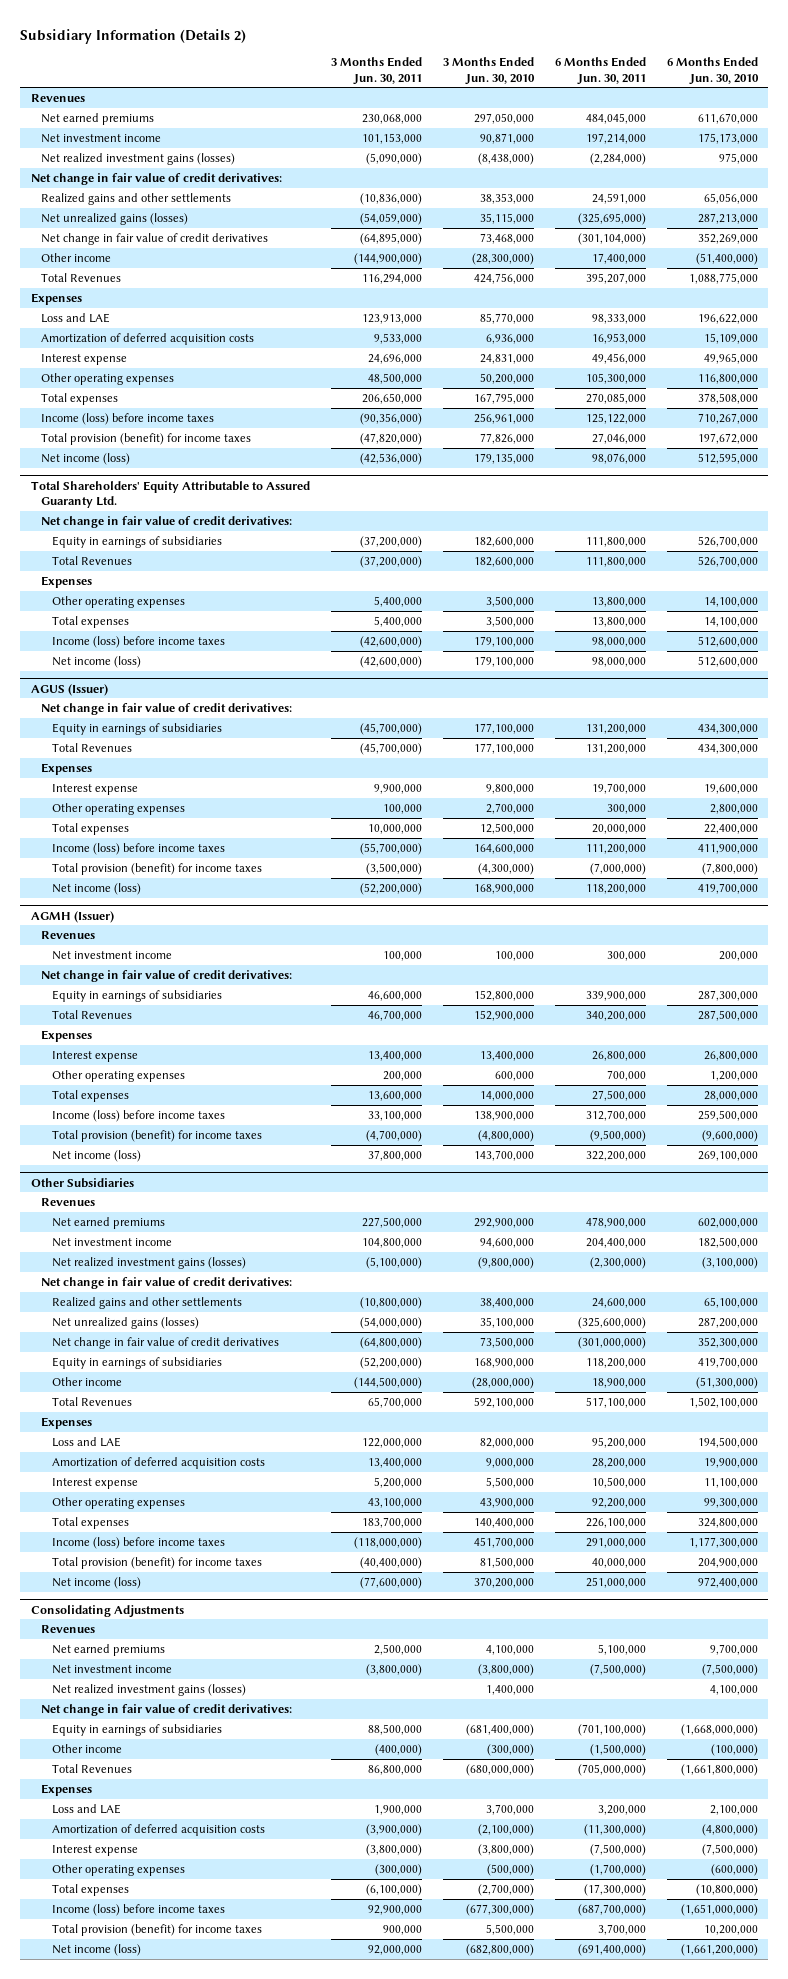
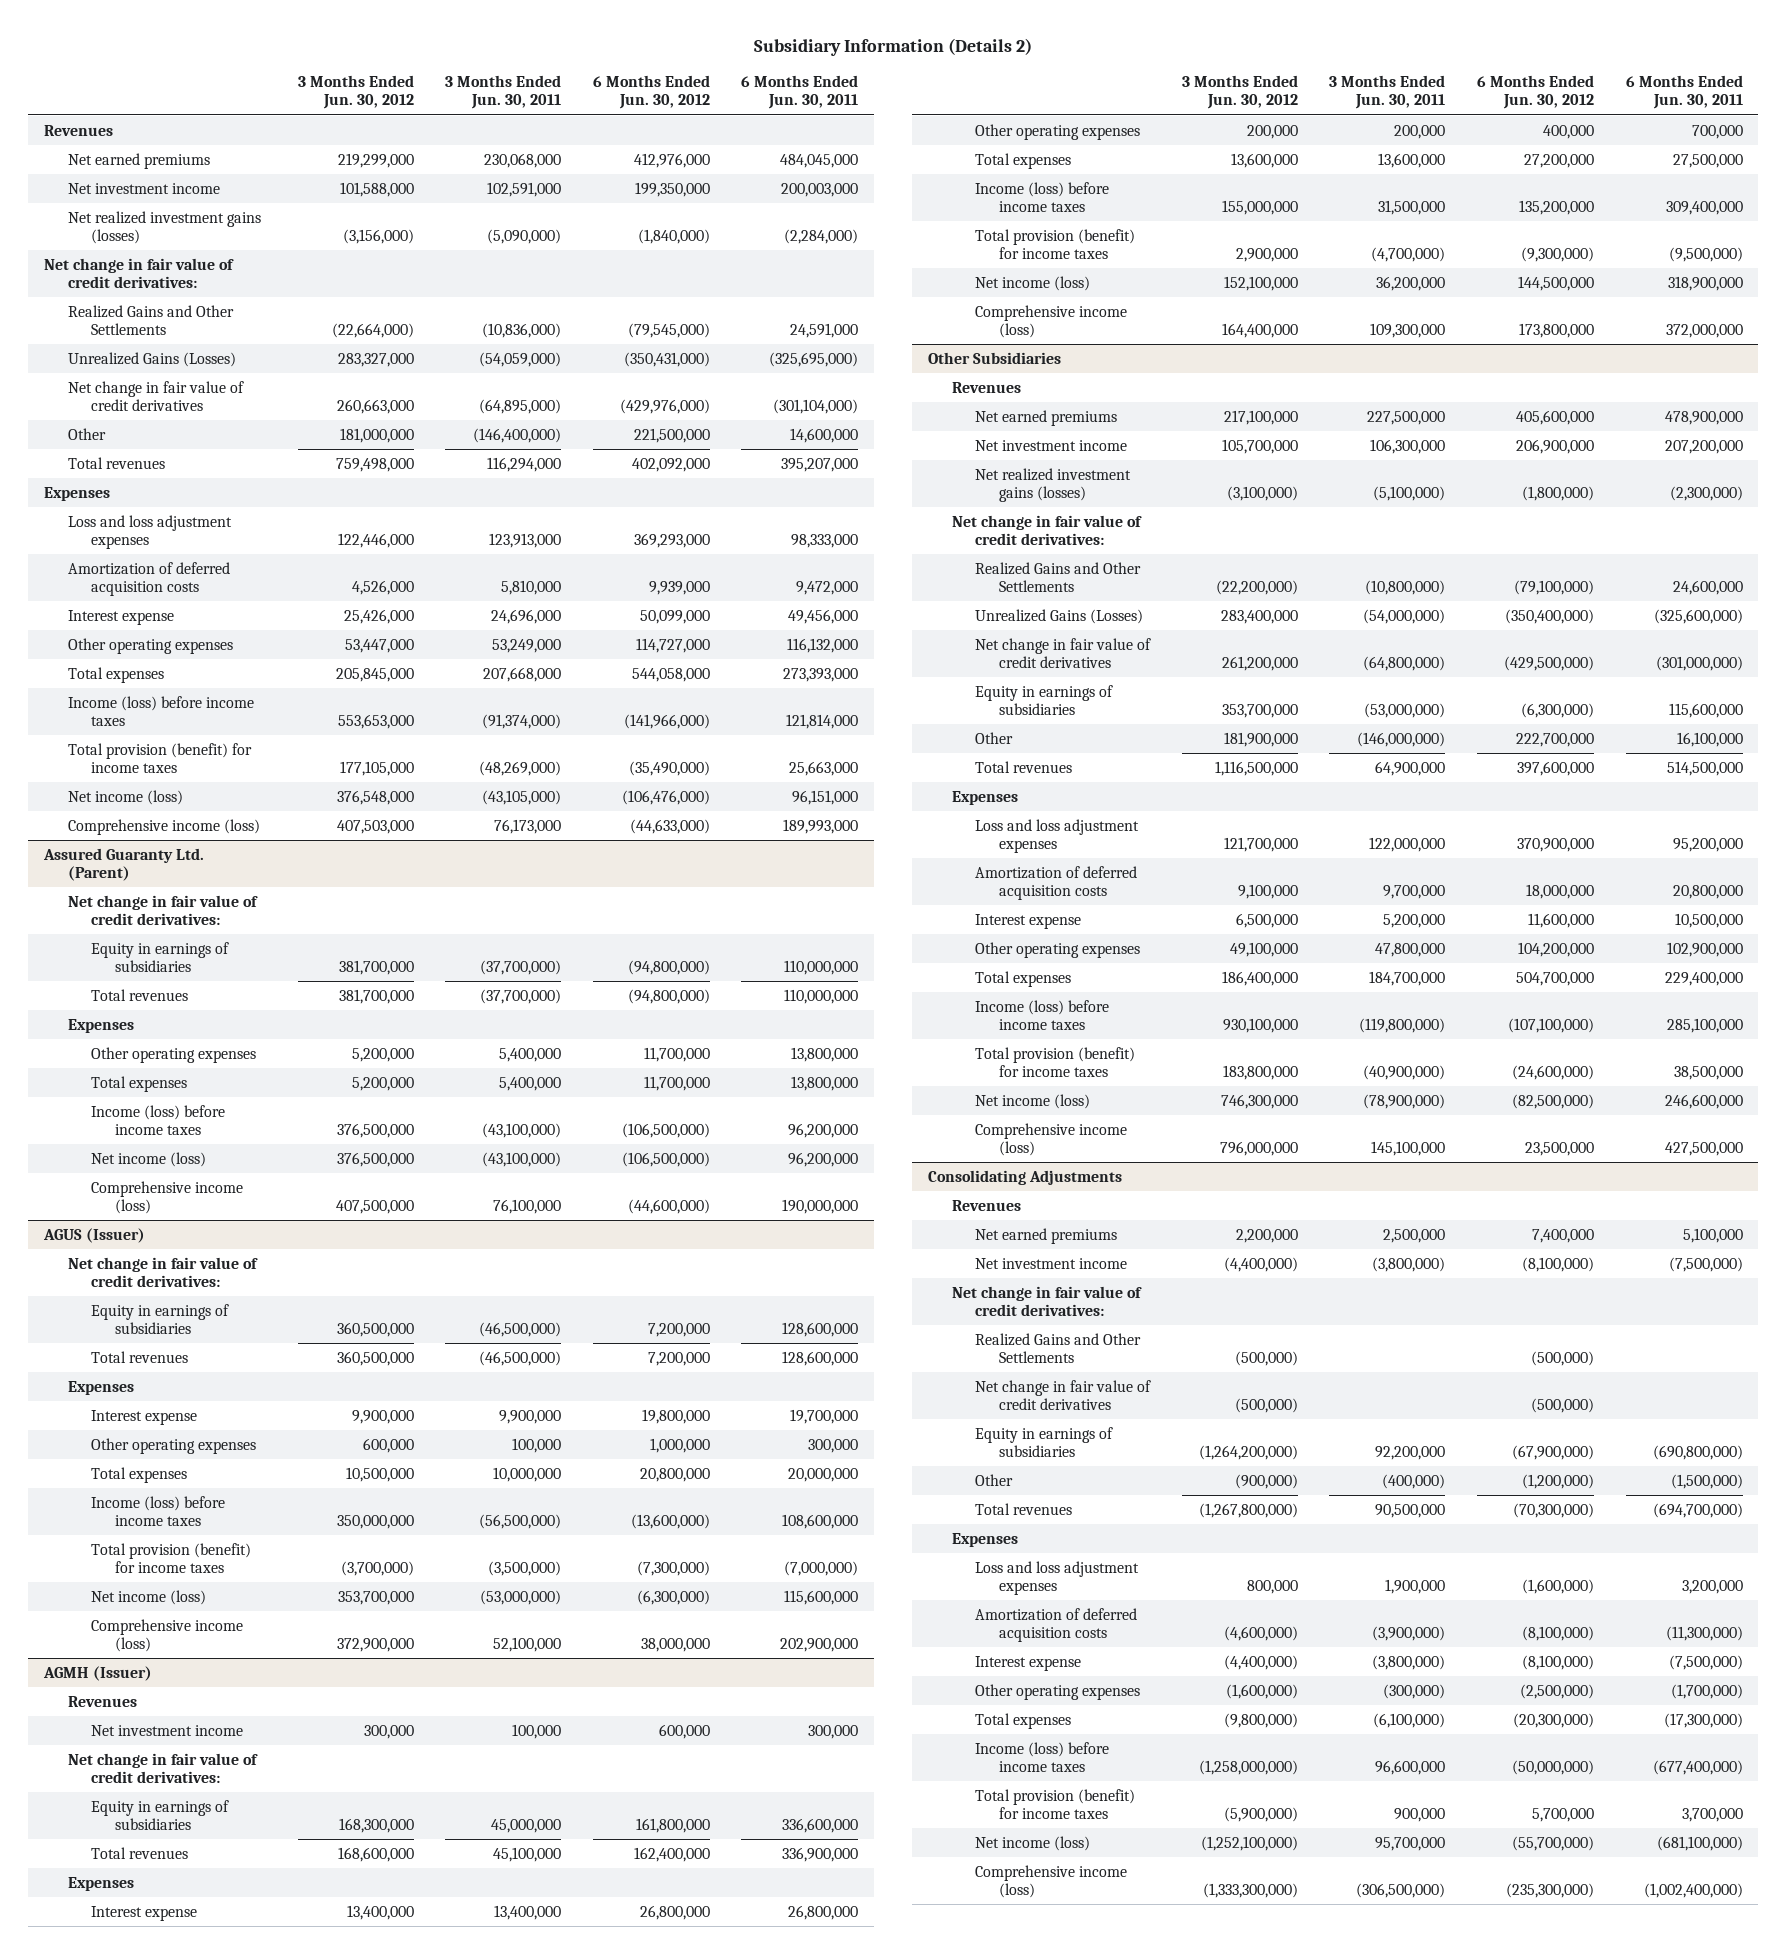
[442,57,535,85] 3 Months Ended Jun. 30, 2010 -> none
[666,57,759,85] 6 Months Ended Jun. 30, 2010 -> none
none -> [297,74,414,110] 3 Months Ended Jun. 30, 2012
none -> [592,74,710,110] 6 Months Ended Jun. 30, 2012
[361,132,422,144] 101,153,000 -> [487,181,562,197] 102,591,000
[585,132,646,144] 197,214,000 -> [781,182,859,197] 200,003,000
[41,192,232,205] Realized gains and other settlements -> [67,304,234,335] Realized Gains and Other Settlements
[41,212,189,225] Net unrealized gains (losses) -> [67,351,236,367] Unrealized Gains (Losses)
[41,252,112,262] Other income -> [67,427,106,440] Other
[353,252,422,265] (144,900,000) -> [473,427,562,443] (146,400,000)
[591,252,646,264] 17,400,000 -> [790,427,859,443] 14,600,000
[41,272,122,282] Total Revenues -> [67,456,165,469] Total revenues
[41,312,111,323] Loss and LAE -> [67,514,232,549] Loss and loss adjustment expenses
[373,332,422,344] 9,533,000 -> [501,579,562,595] 5,810,000
[591,332,646,344] 16,953,000 -> [796,580,859,595] 9,472,000
[30,480,310,508] Total Shareholders' Equity Attributable to Assured Guaranty Ltd. -> none
[367,372,422,384] 48,500,000 -> [492,638,562,653] 53,249,000
[585,372,646,384] 105,300,000 -> [787,637,859,653] 116,132,000
[361,392,422,404] 206,650,000 -> [483,666,562,682] 207,668,000
[585,392,646,404] 270,085,000 -> [783,667,859,682] 273,393,000
[359,412,422,425] (90,356,000) -> [482,713,562,729] (91,374,000)
[585,412,646,424] 125,122,000 -> [786,713,859,729] 121,814,000
[359,432,422,445] (47,820,000) -> [479,760,562,776] (48,269,000)
[591,432,646,444] 27,046,000 -> [789,760,859,776] 25,663,000
[359,452,422,465] (42,536,000) -> [482,789,562,805] (43,105,000)
[591,452,646,464] 98,076,000 -> [792,789,859,805] 96,151,000
none -> [67,818,260,835] Comprehensive income (loss)
none -> [43,847,205,881] Assured Guaranty Ltd. (Parent)
[359,535,422,548] (37,200,000) -> [480,959,562,975] (37,700,000)
[585,536,646,547] 111,800,000 -> [784,959,859,975] 110,000,000
[51,555,132,565] Total Revenues -> [91,988,189,1001] Total revenues
[359,555,422,568] (37,200,000) -> [480,988,562,1004] (37,700,000)
[585,556,646,567] 111,800,000 -> [784,988,859,1004] 110,000,000
[359,635,422,648] (42,600,000) -> [482,1122,562,1138] (43,100,000)
[591,636,646,647] 98,000,000 -> [788,1122,859,1138] 96,200,000
[359,655,422,668] (42,600,000) -> [482,1151,562,1167] (43,100,000)
[591,656,646,667] 98,000,000 -> [788,1151,859,1167] 96,200,000
none -> [91,1180,244,1214] Comprehensive income (loss)
[359,722,422,735] (45,700,000) -> [479,1321,562,1337] (46,500,000)
[585,723,646,734] 131,200,000 -> [782,1321,859,1337] 128,600,000
[51,742,132,752] Total Revenues -> [91,1350,189,1363] Total revenues
[359,742,422,755] (45,700,000) -> [479,1350,562,1366] (46,500,000)
[585,743,646,754] 131,200,000 -> [782,1350,859,1366] 128,600,000
[359,842,422,855] (55,700,000) -> [479,1513,562,1529] (56,500,000)
[585,843,646,854] 111,200,000 -> [782,1513,859,1529] 108,600,000
[359,882,422,895] (52,200,000) -> [480,1589,562,1605] (53,000,000)
[585,883,646,894] 118,200,000 -> [784,1589,859,1605] 115,600,000
none -> [91,1618,244,1652] Comprehensive income (loss)
[367,990,422,1001] 46,600,000 -> [491,1818,562,1833] 45,000,000
[585,990,646,1001] 339,900,000 -> [782,1817,859,1833] 336,600,000
[51,1009,132,1019] Total Revenues -> [91,1846,189,1859] Total revenues
[367,1009,422,1021] 46,700,000 -> [493,1846,562,1862] 45,100,000
[585,1010,646,1021] 340,200,000 -> [782,1846,859,1862] 336,900,000
[367,1110,422,1121] 33,100,000 -> [1378,199,1446,215] 31,500,000
[585,1109,646,1121] 312,700,000 -> [1665,200,1743,215] 309,400,000
[367,1149,422,1161] 37,800,000 -> [1376,275,1446,291] 36,200,000
[585,1150,646,1161] 322,200,000 -> [1667,275,1743,291] 318,900,000
none -> [975,304,1128,338] Comprehensive income (loss)
[361,1237,422,1248] 104,800,000 -> [1370,438,1446,454] 106,300,000
[585,1237,646,1248] 204,400,000 -> [1664,439,1743,454] 207,200,000
[51,1296,242,1309] Realized gains and other settlements -> [975,561,1142,592] Realized Gains and Other Settlements
[51,1316,199,1329] Net unrealized gains (losses) -> [975,608,1144,624] Unrealized Gains (Losses)
[359,1356,422,1369] (52,200,000) -> [1364,702,1446,718] (53,000,000)
[585,1357,646,1368] 118,200,000 -> [1668,702,1743,718] 115,600,000
[51,1376,122,1386] Other income -> [975,731,1014,744] Other
[353,1376,422,1389] (144,500,000) -> [1357,731,1446,747] (146,000,000)
[591,1377,646,1388] 18,900,000 -> [1676,731,1743,747] 16,100,000
[51,1396,132,1406] Total Revenues -> [975,760,1073,773] Total revenues
[367,1396,422,1408] 65,700,000 -> [1375,760,1446,776] 64,900,000
[585,1396,646,1408] 517,100,000 -> [1666,760,1743,776] 514,500,000
[51,1436,121,1447] Loss and LAE -> [975,818,1140,853] Loss and loss adjustment expenses
[367,1457,422,1468] 13,400,000 -> [1383,884,1446,899] 9,700,000
[591,1457,646,1468] 28,200,000 -> [1672,884,1743,899] 20,800,000
[367,1497,422,1508] 43,100,000 -> [1375,942,1446,957] 47,800,000
[591,1497,646,1508] 92,200,000 -> [1666,941,1743,957] 102,900,000
[361,1516,422,1528] 183,700,000 -> [1369,970,1446,986] 184,700,000
[585,1517,646,1528] 226,100,000 -> [1664,971,1743,986] 229,400,000
[353,1536,422,1549] (118,000,000) -> [1359,1017,1446,1033] (119,800,000)
[585,1537,646,1548] 291,000,000 -> [1666,1017,1743,1033] 285,100,000
[359,1556,422,1569] (40,400,000) -> [1363,1064,1446,1080] (40,900,000)
[591,1557,646,1568] 40,000,000 -> [1673,1065,1743,1080] 38,500,000
[359,1576,422,1589] (77,600,000) -> [1363,1093,1446,1109] (78,900,000)
[585,1576,646,1588] 251,000,000 -> [1664,1093,1743,1109] 246,600,000
none -> [975,1122,1128,1156] Comprehensive income (loss)
[51,1683,246,1696] Net realized investment gains (losses) -> none
none -> [975,1332,1142,1363] Realized Gains and Other Settlements
none -> [975,1379,1152,1410] Net change in fair value of credit derivatives
[367,1723,422,1735] 88,500,000 -> [1375,1445,1446,1460] 92,200,000
[577,1723,646,1736] (701,100,000) -> [1652,1444,1743,1460] (690,800,000)
[51,1743,122,1753] Other income -> [975,1473,1014,1486] Other
[51,1763,132,1773] Total Revenues -> [975,1502,1073,1515] Total revenues
[367,1764,422,1775] 86,800,000 -> [1375,1503,1446,1518] 90,500,000
[577,1763,646,1776] (705,000,000) -> [1652,1502,1743,1518] (694,700,000)
[51,1803,121,1814] Loss and LAE -> [975,1560,1140,1595] Loss and loss adjustment expenses
[367,1904,422,1915] 92,900,000 -> [1375,1759,1446,1775] 96,600,000
[577,1903,646,1916] (687,700,000) -> [1652,1759,1743,1775] (677,400,000)
[367,1944,422,1955] 92,000,000 -> [1375,1836,1446,1851] 95,700,000
[577,1943,646,1956] (691,400,000) -> [1656,1835,1743,1851] (681,100,000)
none -> [975,1864,1128,1898] Comprehensive income (loss)

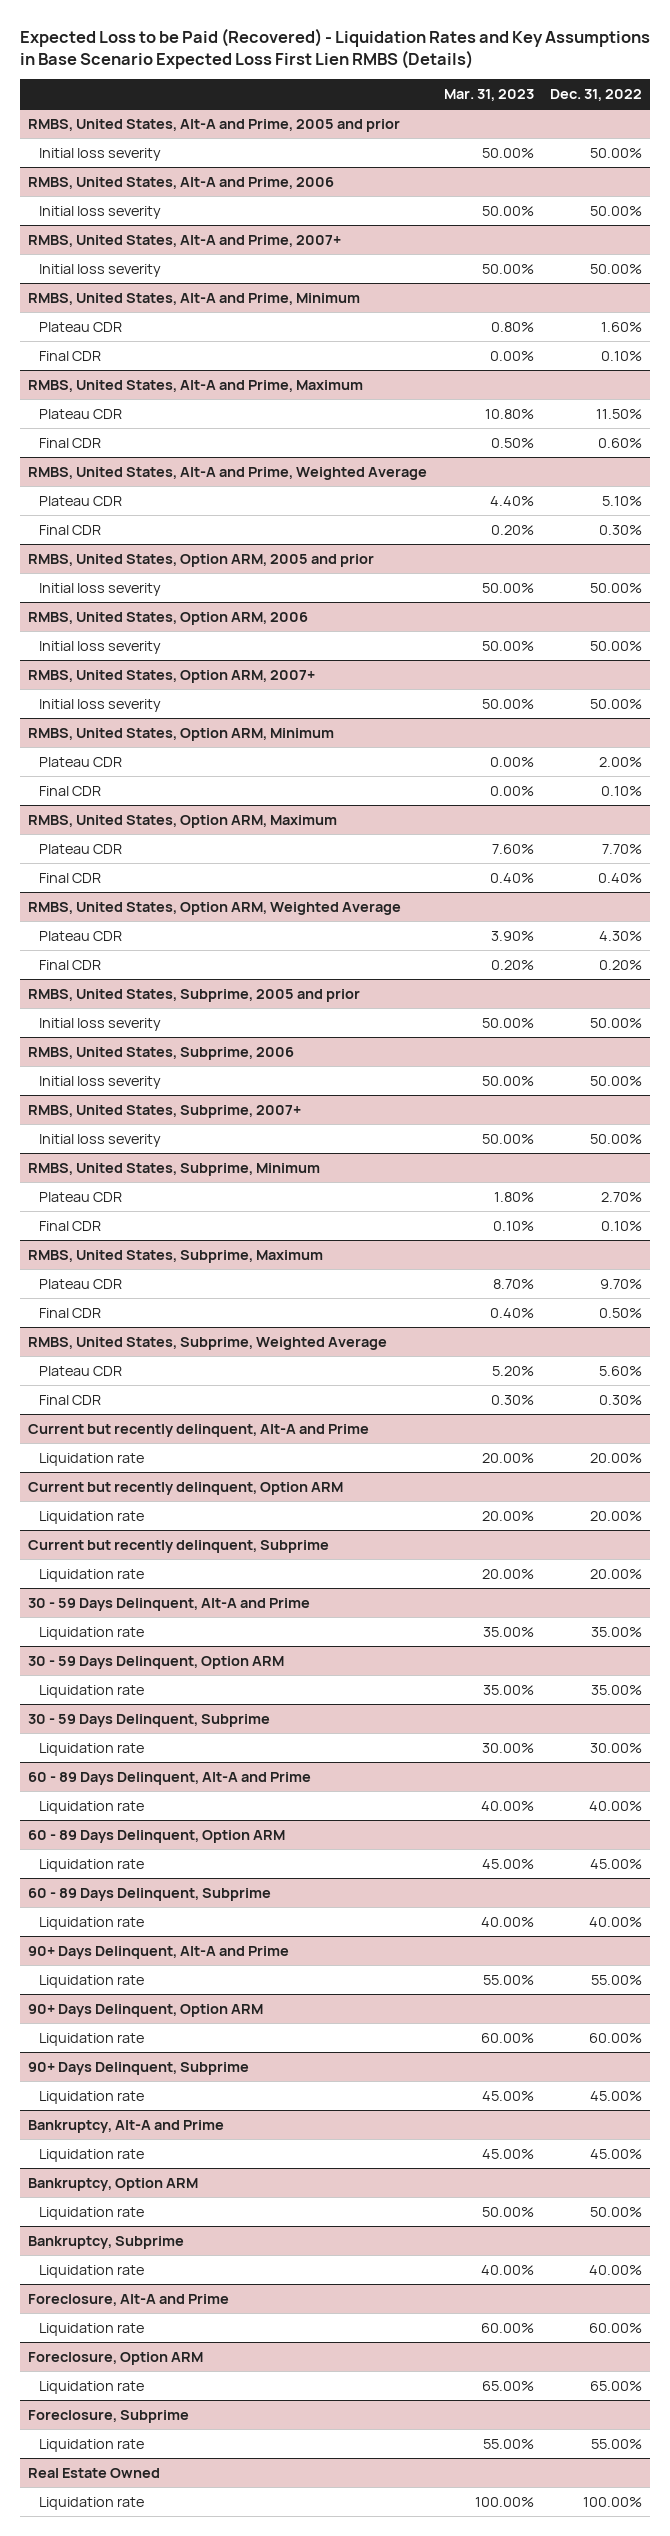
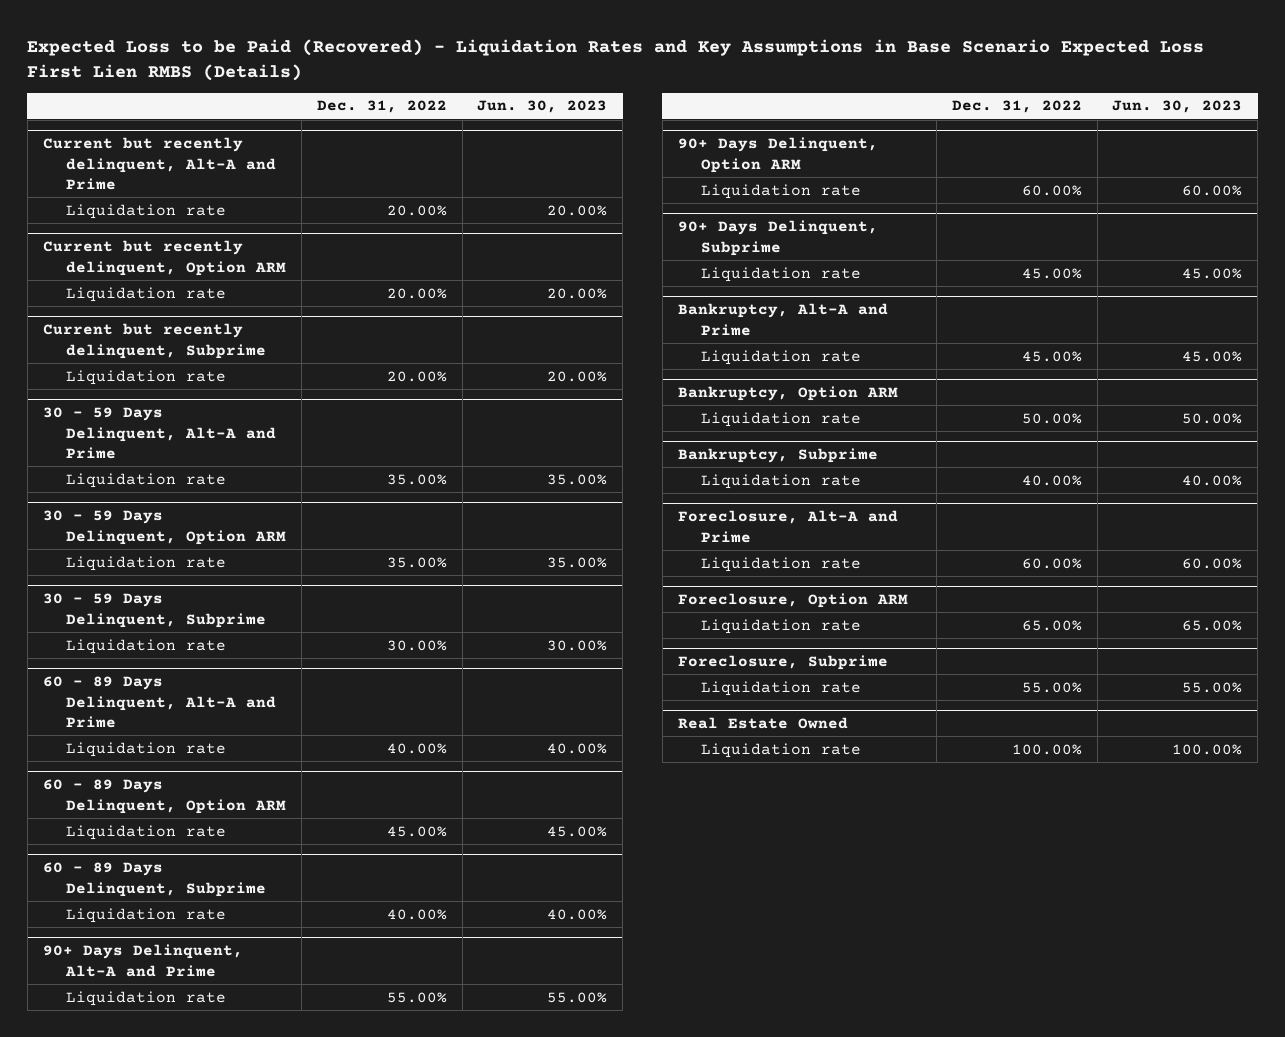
[443,89,534,102] Mar. 31, 2023 -> none
none -> [477,100,608,114] Jun. 30, 2023
[28,118,401,132] RMBS, United States, Alt-A and Prime, 2005 and prior -> none
[39,147,162,161] Initial loss severity -> none
[28,176,335,189] RMBS, United States, Alt-A and Prime, 2006 -> none
[39,205,162,219] Initial loss severity -> none
[28,234,342,247] RMBS, United States, Alt-A and Prime, 2007+ -> none
[39,263,162,277] Initial loss severity -> none
[28,292,361,305] RMBS, United States, Alt-A and Prime, Minimum -> none
[39,321,123,332] Plateau CDR -> none
[39,350,102,361] Final CDR -> none
[28,379,364,392] RMBS, United States, Alt-A and Prime, Maximum -> none
[39,408,123,419] Plateau CDR -> none
[39,437,102,448] Final CDR -> none
[28,466,428,480] RMBS, United States, Alt-A and Prime, Weighted Average -> none
[39,495,123,506] Plateau CDR -> none
[39,524,102,535] Final CDR -> none
[28,553,375,567] RMBS, United States, Option ARM, 2005 and prior -> none
[39,582,162,596] Initial loss severity -> none
[28,611,309,625] RMBS, United States, Option ARM, 2006 -> none
[39,640,162,654] Initial loss severity -> none
[28,669,316,683] RMBS, United States, Option ARM, 2007+ -> none
[39,698,162,712] Initial loss severity -> none
[28,727,335,741] RMBS, United States, Option ARM, Minimum -> none
[39,756,123,767] Plateau CDR -> none
[39,785,102,796] Final CDR -> none
[28,814,338,828] RMBS, United States, Option ARM, Maximum -> none
[39,843,123,854] Plateau CDR -> none
[39,872,102,883] Final CDR -> none
[28,901,402,915] RMBS, United States, Option ARM, Weighted Average -> none
[39,930,123,941] Plateau CDR -> none
[39,959,102,970] Final CDR -> none
[28,988,361,1002] RMBS, United States, Subprime, 2005 and prior -> none
[39,1017,162,1031] Initial loss severity -> none
[28,1046,295,1060] RMBS, United States, Subprime, 2006 -> none
[39,1075,162,1089] Initial loss severity -> none
[28,1104,302,1118] RMBS, United States, Subprime, 2007+ -> none
[39,1133,162,1147] Initial loss severity -> none
[28,1162,321,1176] RMBS, United States, Subprime, Minimum -> none
[39,1191,123,1202] Plateau CDR -> none
[39,1220,102,1231] Final CDR -> none
[28,1249,324,1263] RMBS, United States, Subprime, Maximum -> none
[39,1278,123,1289] Plateau CDR -> none
[39,1307,102,1318] Final CDR -> none
[28,1336,388,1350] RMBS, United States, Subprime, Weighted Average -> none
[39,1365,123,1376] Plateau CDR -> none
[39,1394,102,1405] Final CDR -> none

